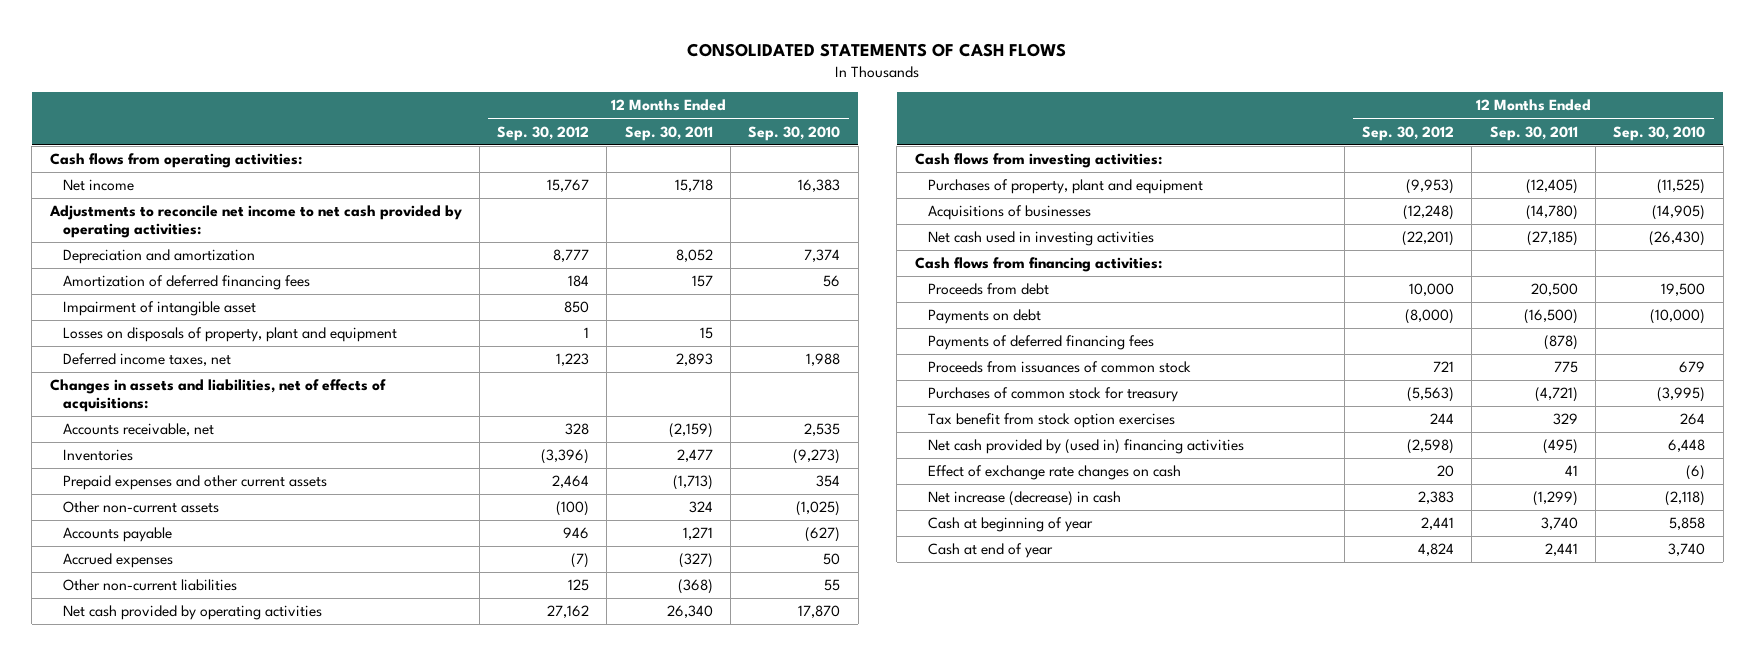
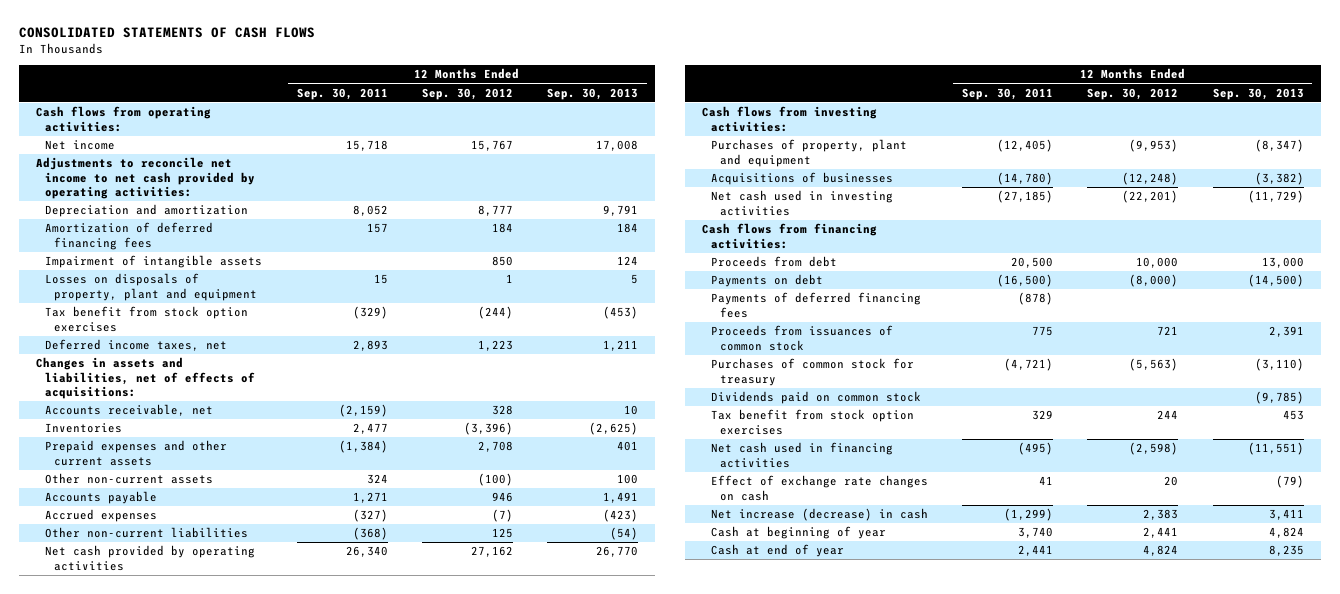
[748,125,841,141] Sep. 30, 2010 -> none
none -> [547,87,639,100] Sep. 30, 2013
[63,301,257,317] Impairment of intangible asset -> [45,255,263,269] Impairment of intangible assets
none -> [45,306,249,332] Tax benefit from stock option exercises
[552,475,590,489] 2,464 -> [477,441,513,453] 2,708
[672,475,713,491] (1,713) -> [338,440,388,454] (1,384)
none -> [710,391,921,405] Dividends paid on common stock
[928,439,1245,455] Net cash provided by (used in) financing activities -> [710,442,893,468] Net cash used in financing activities

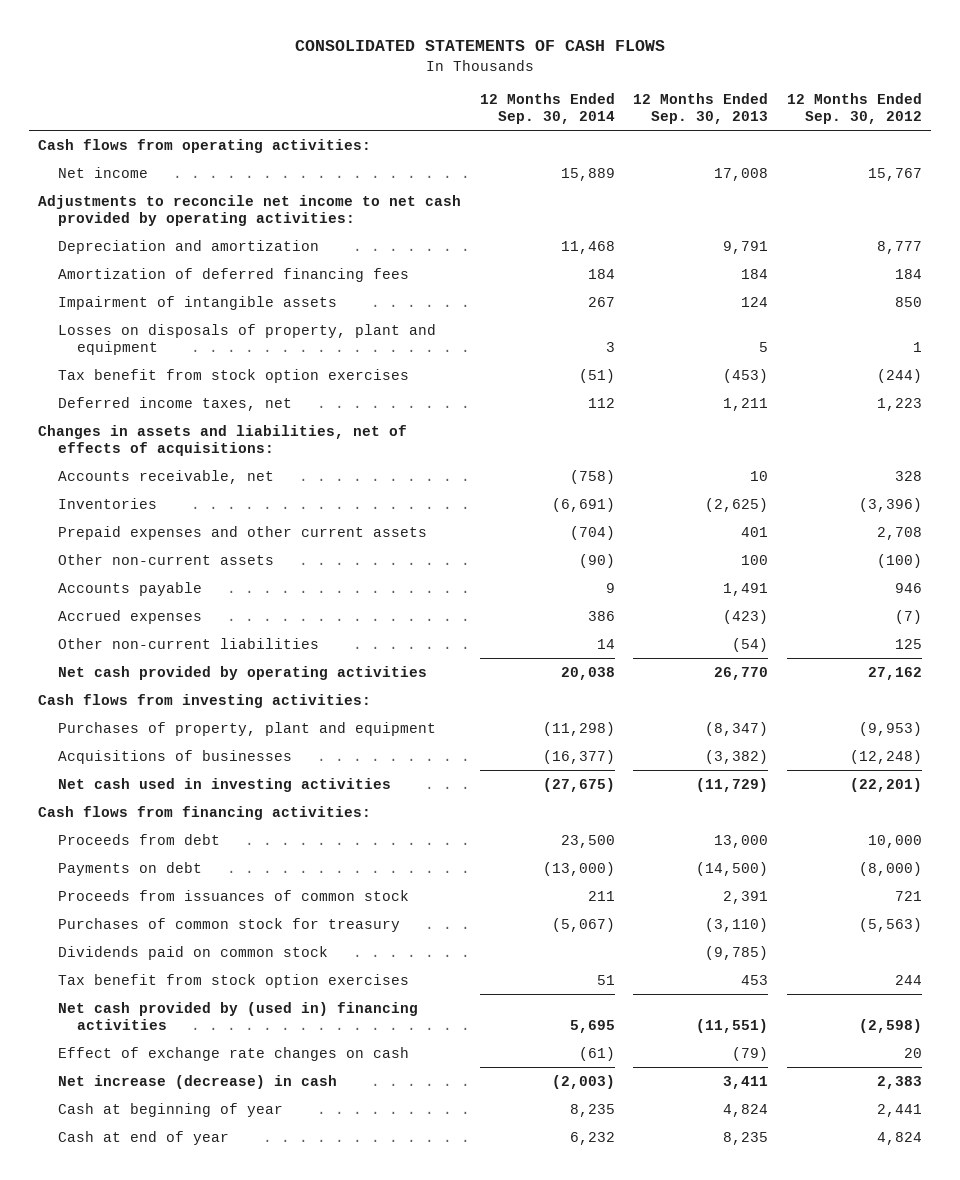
[296,87,388,100] Sep. 30, 2011 -> none
none -> [479,92,615,125] 12 Months Ended Sep. 30, 2014
[710,292,921,318] Payments of deferred financing fees -> none
[710,442,893,468] Net cash used in financing activities -> [57,1001,418,1031] Net cash provided by (used in) financing activities

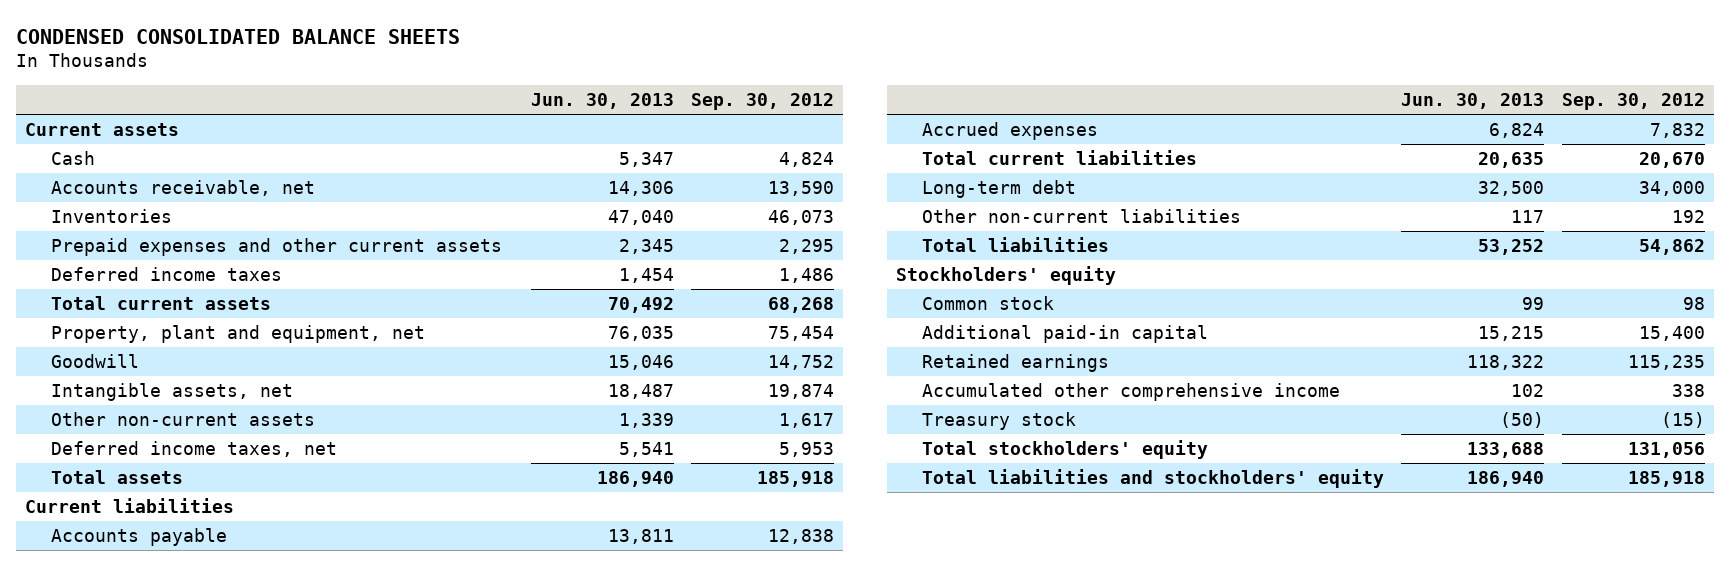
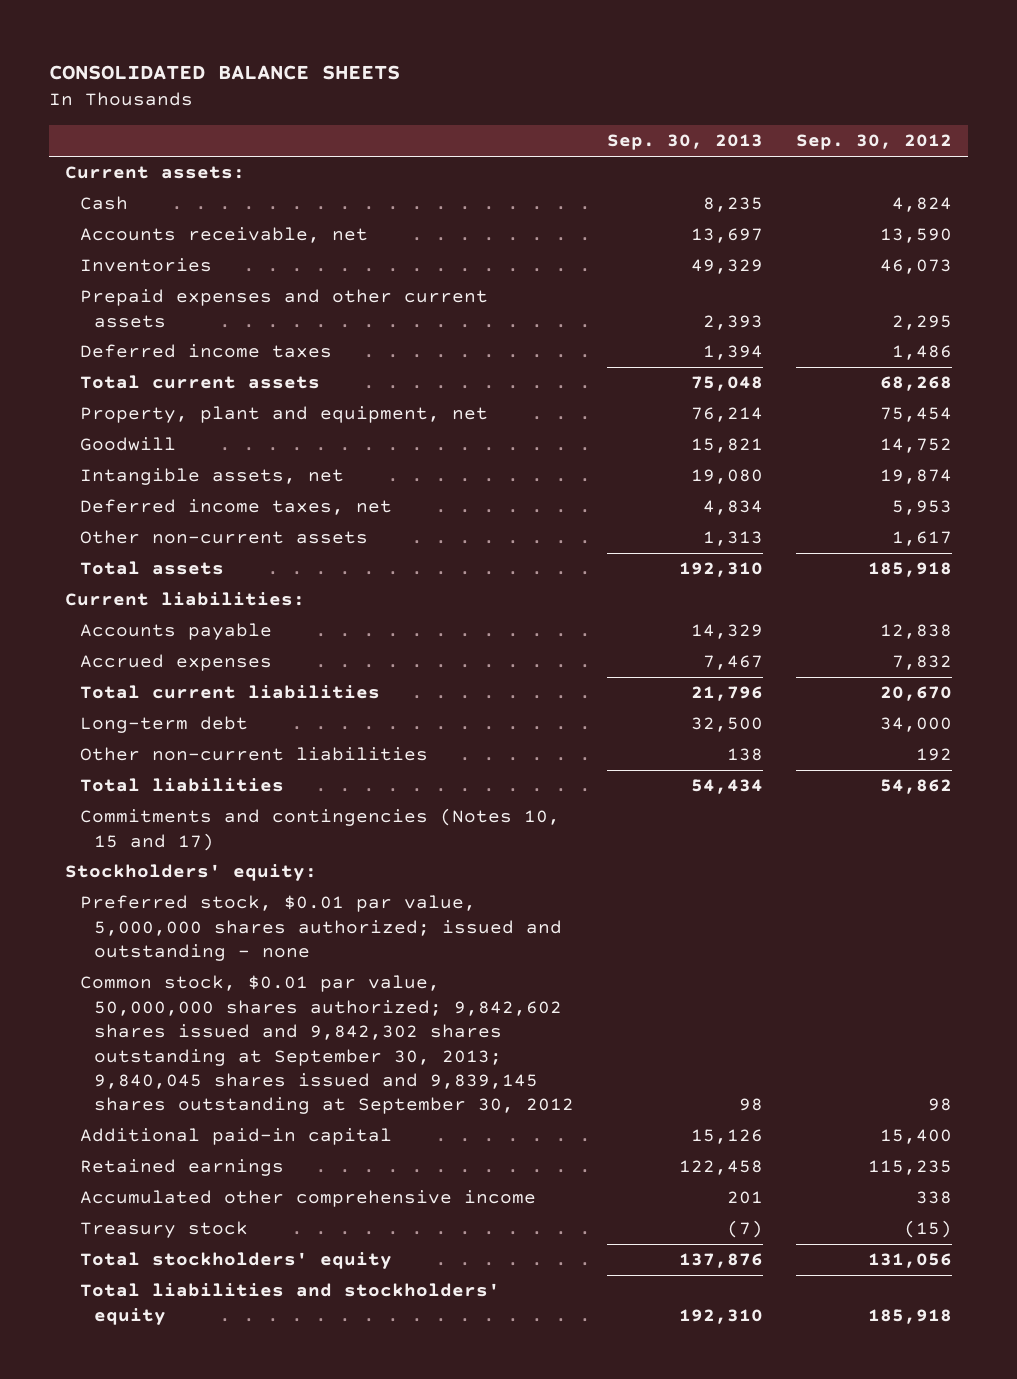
[16,28,461,44] CONDENSED CONSOLIDATED BALANCE SHEETS -> [48,65,400,81] CONSOLIDATED BALANCE SHEETS
[530,92,674,109] Jun. 30, 2013 -> none
none -> [606,134,763,151] Sep. 30, 2013
[25,123,180,137] Current assets -> [64,166,245,180] Current assets:
[51,412,316,427] Other non-current assets -> [79,530,368,545] Other non-current assets
[25,498,235,514] Current liabilities -> [64,592,305,607] Current liabilities:
none -> [79,808,560,851] Commitments and contingencies (Notes 10, 15 and 17)
[895,266,1116,286] Stockholders' equity -> [64,864,317,882] Stockholders' equity:
none -> [79,895,563,962] Preferred stock, $0.01 par value, 5,000,000 shares authorized; issued and outstanding - none
[921,296,1054,311] Common stock -> [79,975,575,1115] Common stock, $0.01 par value, 50,000,000 shares authorized; 9,842,602 shares issued and 9,842,302 shares outstanding at September 30, 2013; 9,840,045 shares issued and 9,839,145 shares outstanding at September 30, 2012

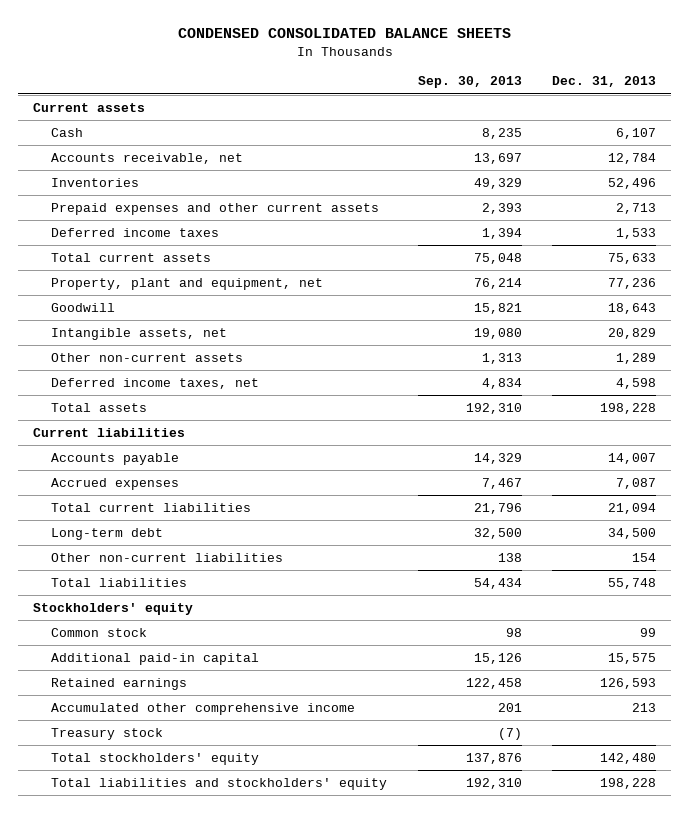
[48,65,400,81] CONSOLIDATED BALANCE SHEETS -> [177,28,511,39] CONDENSED CONSOLIDATED BALANCE SHEETS
[795,134,952,151] Sep. 30, 2012 -> none
none -> [551,76,656,88] Dec. 31, 2013
[64,166,245,180] Current assets: -> [33,102,146,112] Current assets
[79,499,392,516] Deferred income taxes, net -> [51,377,260,389] Deferred income taxes, net
[64,592,305,607] Current liabilities: -> [33,427,186,437] Current liabilities
[79,808,560,851] Commitments and contingencies (Notes 10, 15 and 17) -> none
[79,895,563,962] Preferred stock, $0.01 par value, 5,000,000 shares authorized; issued and outstanding - none -> none
[64,864,317,882] Stockholders' equity: -> [33,602,194,615] Stockholders' equity
[79,975,575,1115] Common stock, $0.01 par value, 50,000,000 shares authorized; 9,842,602 shares issued and 9,842,302 shares outstanding at September 30, 2013; 9,840,045 shares issued and 9,839,145 shares outstanding at September 30, 2012 -> [51,627,148,637] Common stock

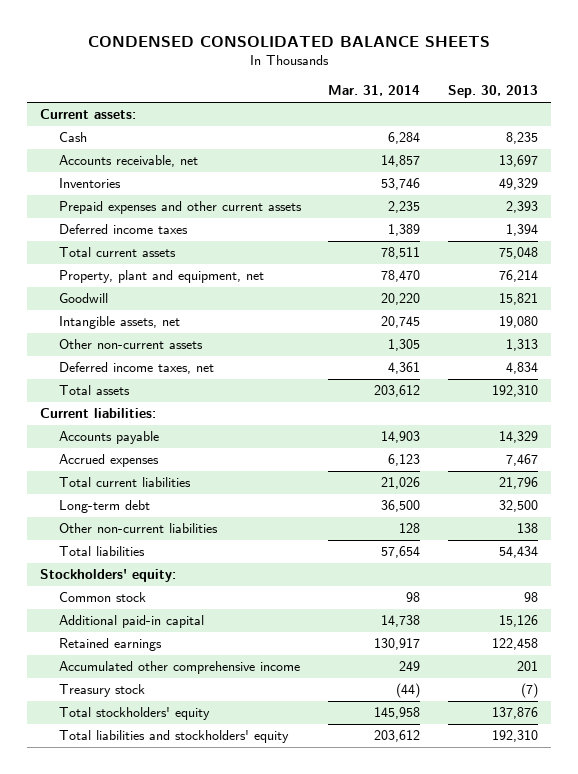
[551,76,656,88] Dec. 31, 2013 -> none
none -> [328,85,421,97] Mar. 31, 2014
[33,102,146,112] Current assets -> [40,109,137,120] Current assets:
[33,427,186,437] Current liabilities -> [40,408,157,419] Current liabilities:
[33,602,194,615] Stockholders' equity -> [40,569,177,583] Stockholders' equity:

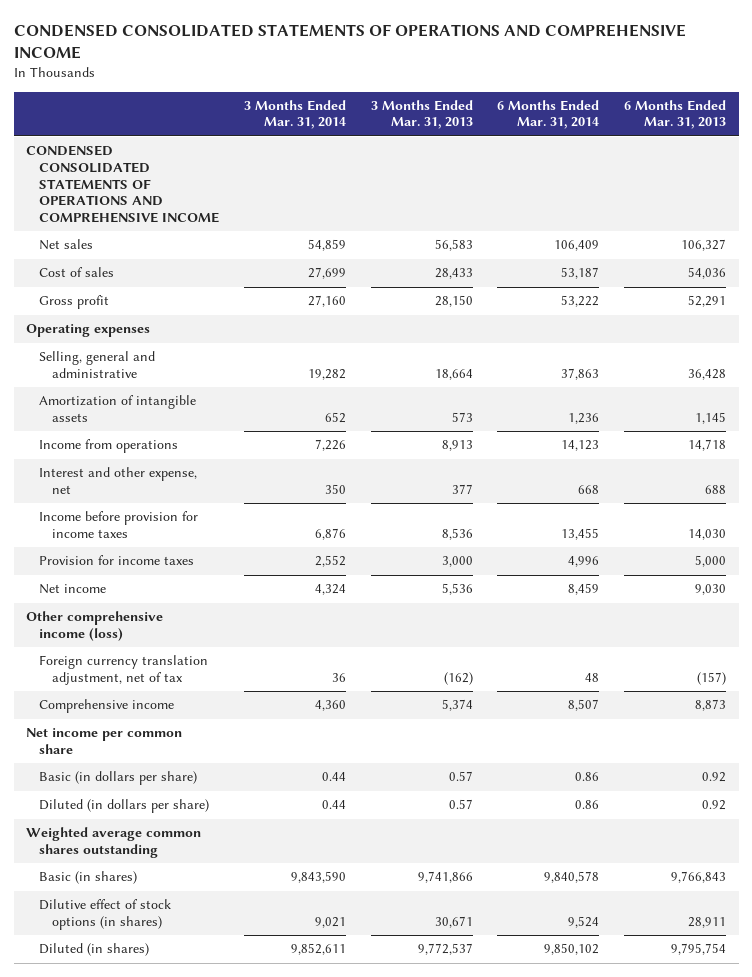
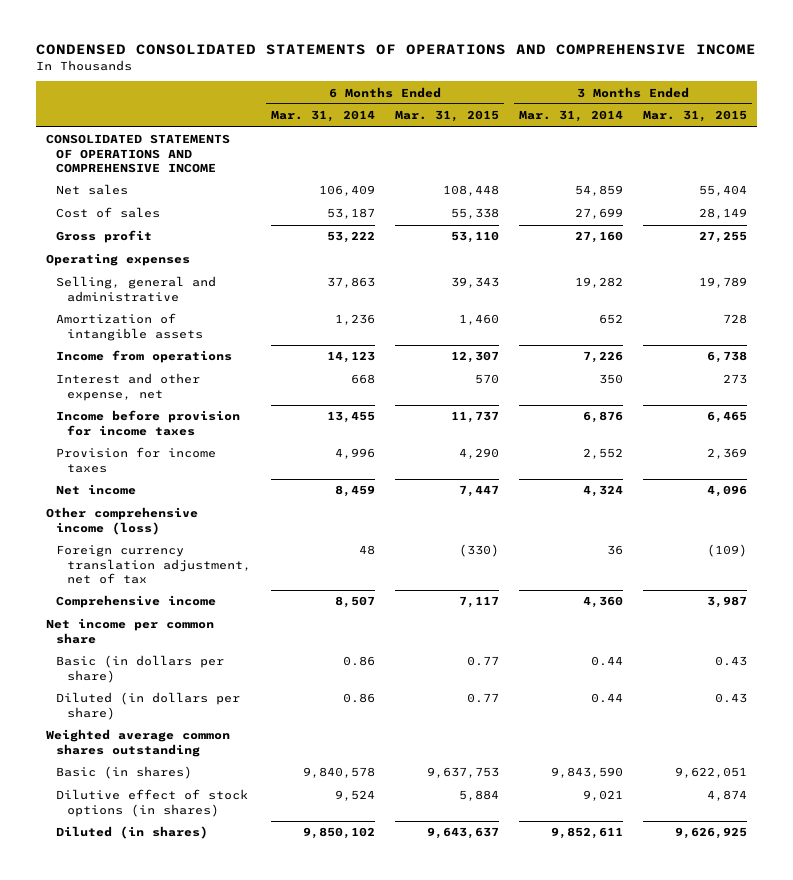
[370,99,473,130] 3 Months Ended Mar. 31, 2013 -> none
[624,99,727,130] 6 Months Ended Mar. 31, 2013 -> none
none -> [395,110,500,123] Mar. 31, 2015
none -> [643,110,748,123] Mar. 31, 2015
[26,145,220,223] CONDENSED CONSOLIDATED STATEMENTS OF OPERATIONS AND COMPREHENSIVE INCOME -> [45,134,230,173] CONSOLIDATED STATEMENTS OF OPERATIONS AND COMPREHENSIVE INCOME

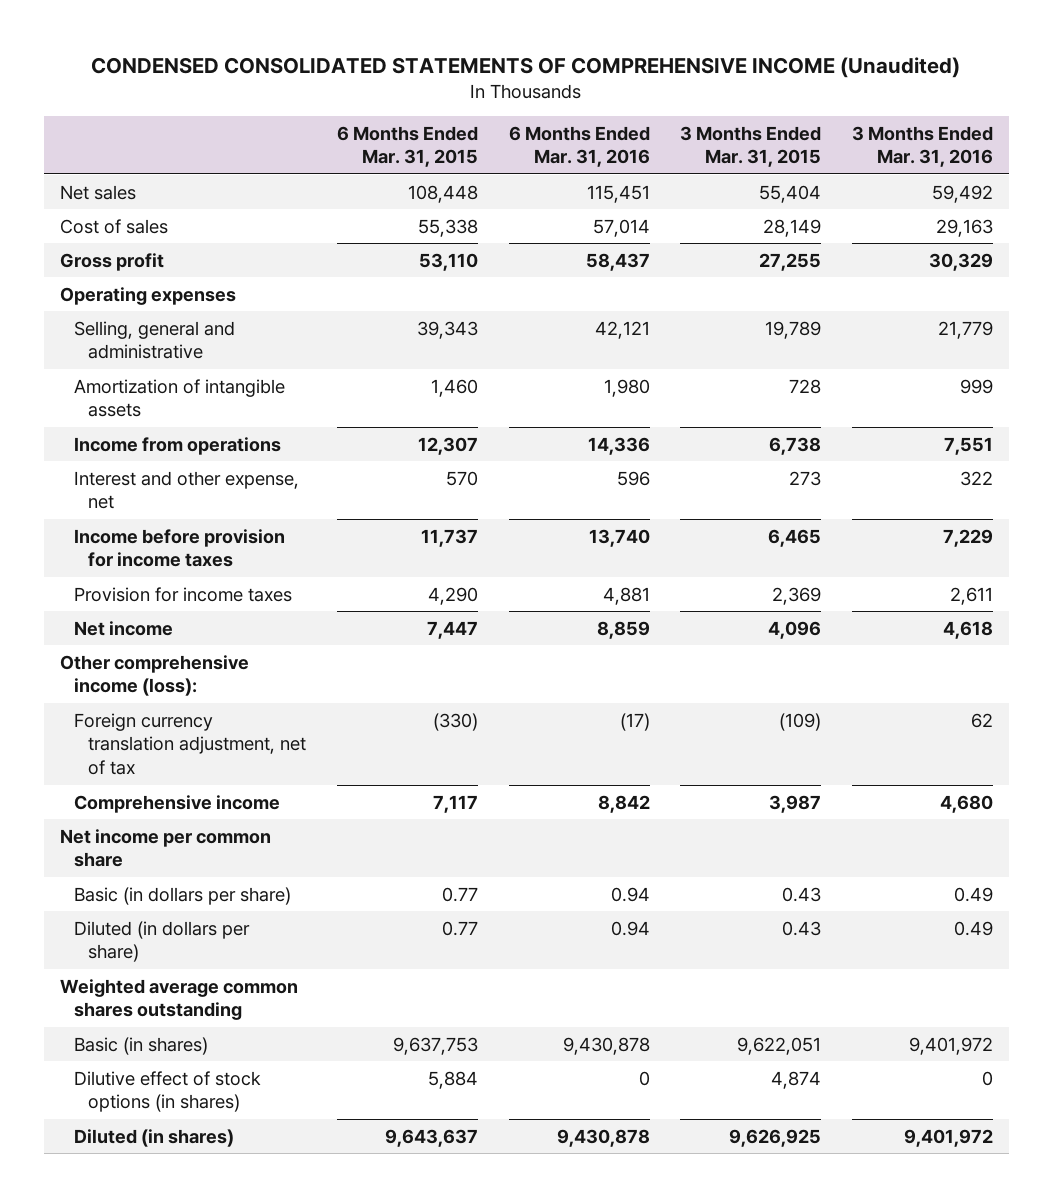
[35,43,756,55] CONDENSED CONSOLIDATED STATEMENTS OF OPERATIONS AND COMPREHENSIVE INCOME -> [91,56,961,78] CONDENSED CONSOLIDATED STATEMENTS OF COMPREHENSIVE INCOME (Unaudited)
[271,110,376,123] Mar. 31, 2014 -> none
[519,110,624,123] Mar. 31, 2014 -> none
none -> [508,125,650,168] 6 Months Ended Mar. 31, 2016
none -> [852,125,994,168] 3 Months Ended Mar. 31, 2016
[45,134,230,173] CONSOLIDATED STATEMENTS OF OPERATIONS AND COMPREHENSIVE INCOME -> none
[45,507,198,535] Other comprehensive income (loss) -> [59,654,249,697] Other comprehensive income (loss):

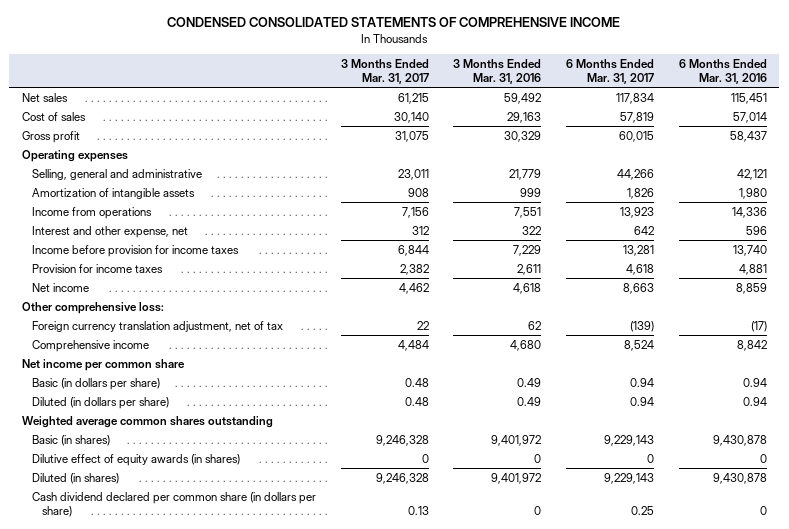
[91,56,961,78] CONDENSED CONSOLIDATED STATEMENTS OF COMPREHENSIVE INCOME (Unaudited) -> [167,17,621,28] CONDENSED CONSOLIDATED STATEMENTS OF COMPREHENSIVE INCOME
[337,125,479,168] 6 Months Ended Mar. 31, 2015 -> none
[680,125,822,168] 3 Months Ended Mar. 31, 2015 -> none
none -> [340,58,429,85] 3 Months Ended Mar. 31, 2017
none -> [566,58,655,85] 6 Months Ended Mar. 31, 2017
[59,654,249,697] Other comprehensive income (loss): -> [21,301,164,314] Other comprehensive loss:
[73,1070,261,1113] Dilutive effect of stock options (in shares) -> [31,453,240,466] Dilutive effect of equity awards (in shares)
none -> [31,491,316,517] Cash dividend declared per common share (in dollars per share)

